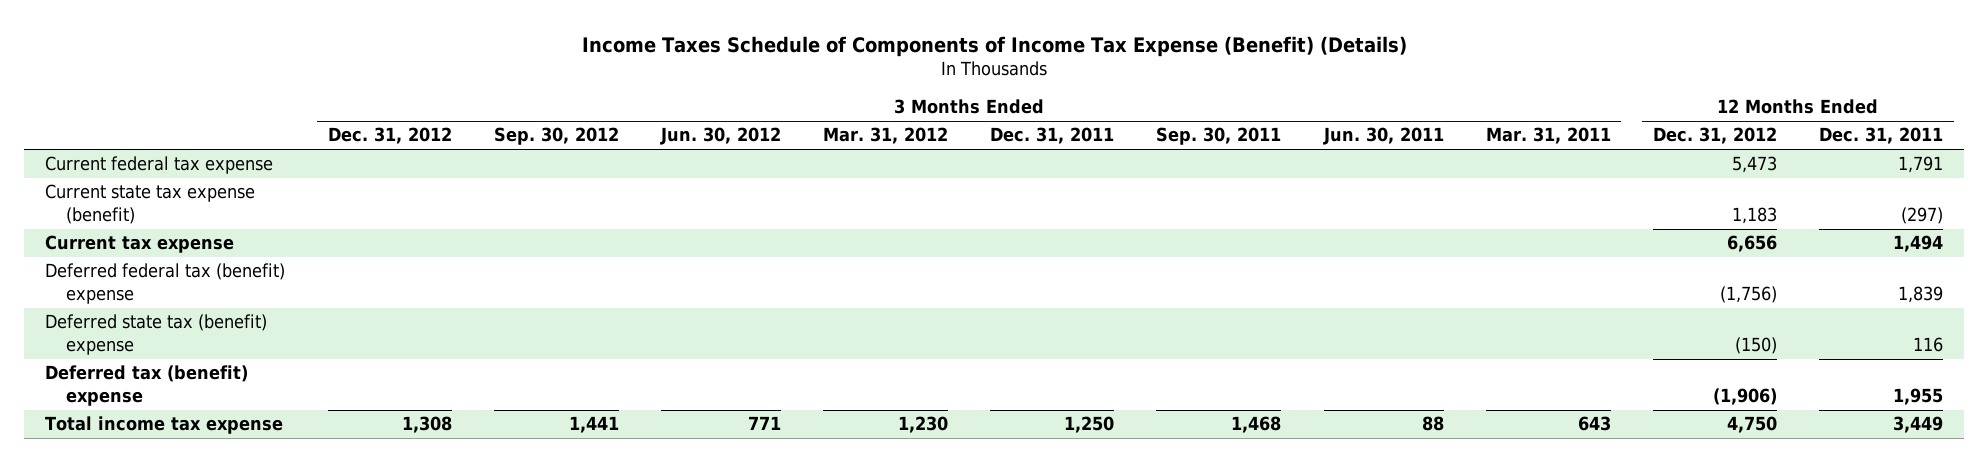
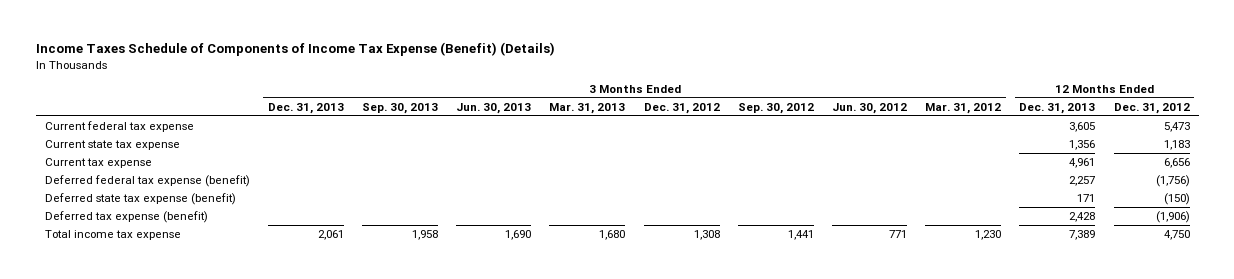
[990,127,1115,145] Dec. 31, 2011 -> none
[1156,127,1282,146] Sep. 30, 2011 -> none
[1322,127,1444,146] Jun. 30, 2011 -> none
[1485,127,1611,145] Mar. 31, 2011 -> none
[1818,127,1943,145] Dec. 31, 2011 -> none
none -> [267,102,344,114] Dec. 31, 2013
none -> [362,102,439,114] Sep. 30, 2013
none -> [456,102,532,114] Jun. 30, 2013
none -> [549,102,626,114] Mar. 31, 2013
none -> [1019,102,1096,114] Dec. 31, 2013
[45,184,256,225] Current state tax expense (benefit) -> [44,139,180,150] Current state tax expense
[45,263,286,305] Deferred federal tax (benefit) expense -> [44,174,250,187] Deferred federal tax expense (benefit)
[45,314,268,356] Deferred state tax (benefit) expense -> [44,192,236,205] Deferred state tax expense (benefit)
[45,365,249,407] Deferred tax (benefit) expense -> [44,210,208,223] Deferred tax expense (benefit)

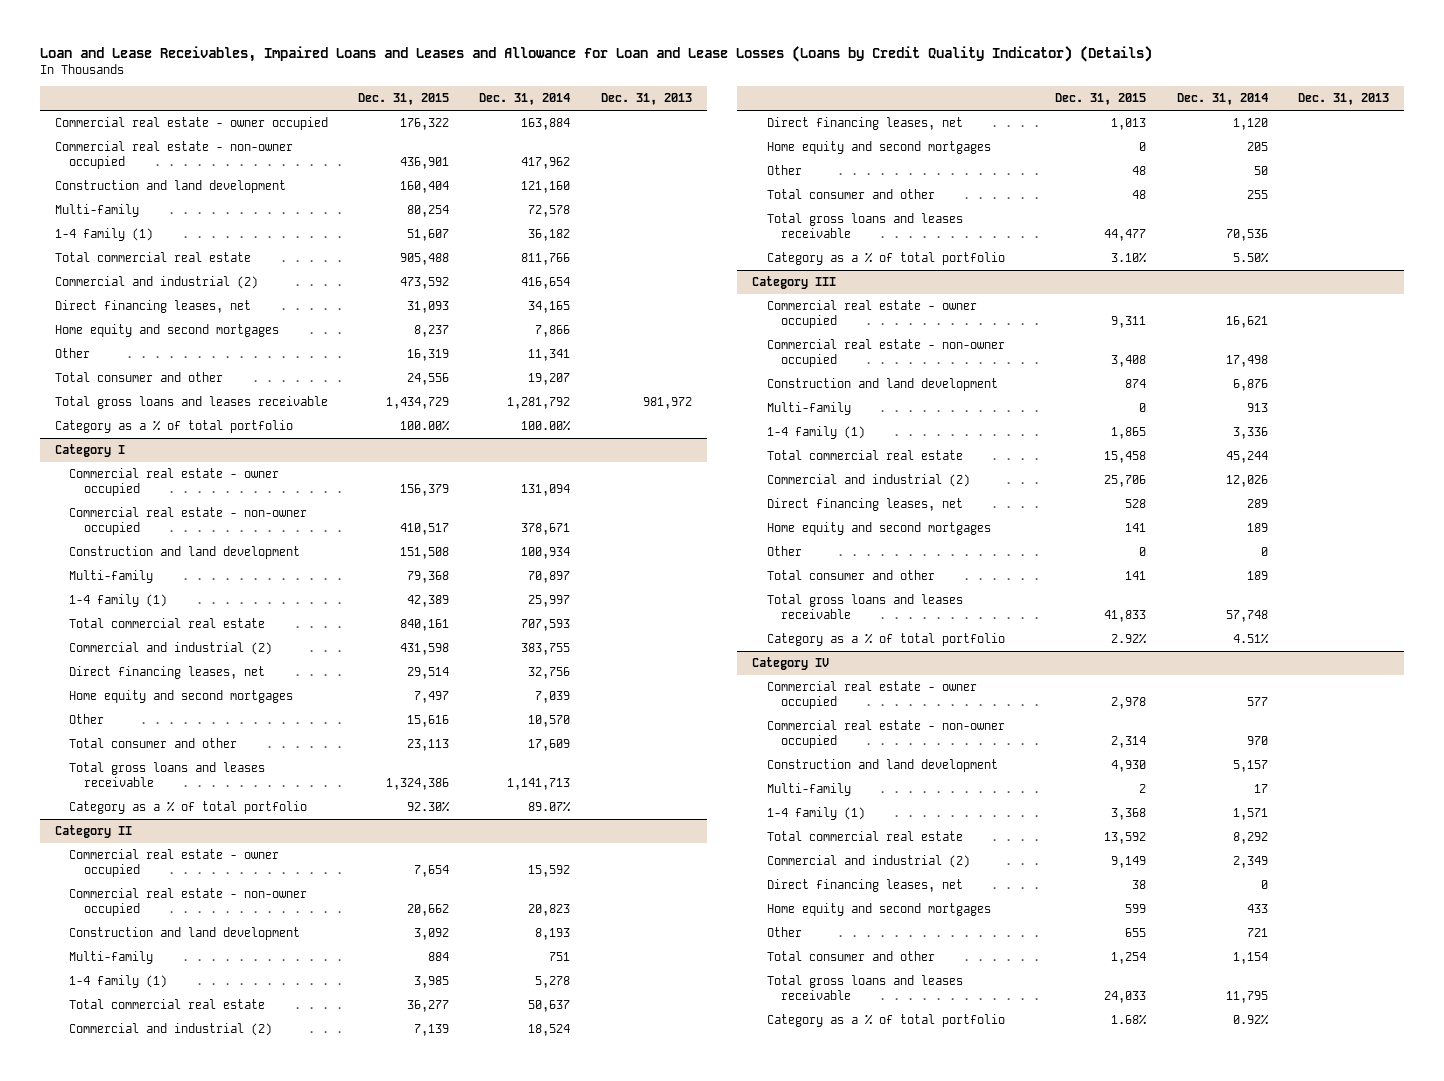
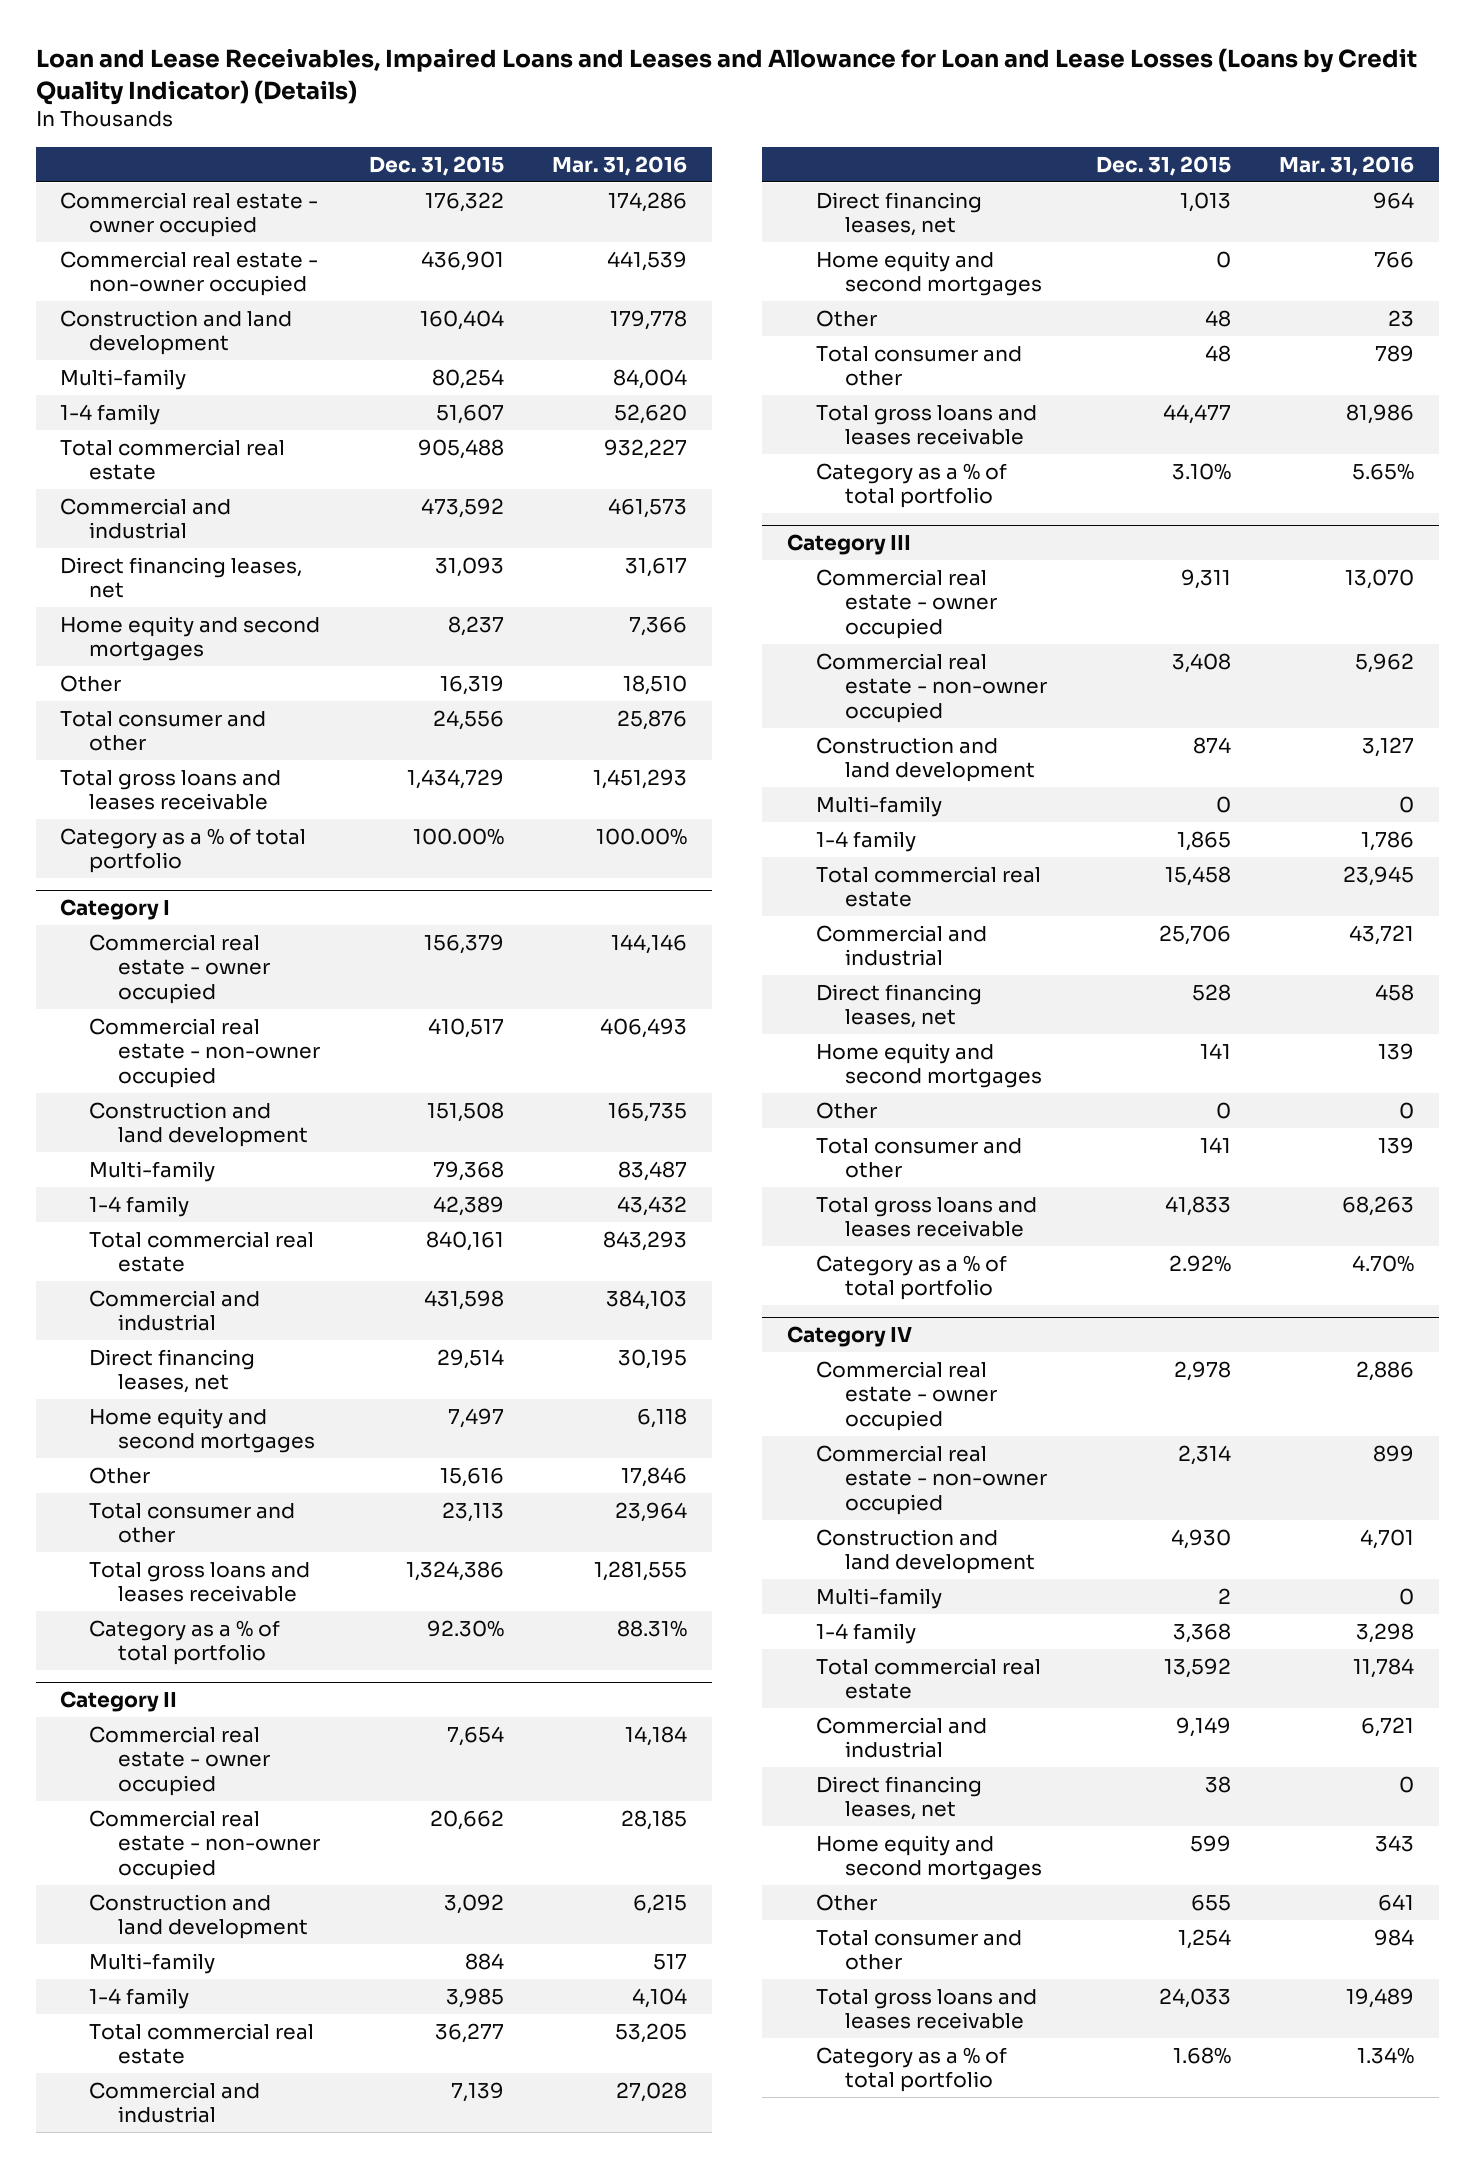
[479,93,571,106] Dec. 31, 2014 -> none
[600,93,692,106] Dec. 31, 2013 -> none
none -> [552,155,688,176] Mar. 31, 2016
[54,228,153,242] 1-4 family (1) -> [59,403,160,425] 1-4 family
[54,276,258,290] Commercial and industrial (2) -> [59,497,231,540] Commercial and industrial
[69,594,168,608] 1-4 family (1) -> [88,1195,189,1217] 1-4 family
[69,642,273,656] Commercial and industrial (2) -> [88,1289,260,1332] Commercial and industrial
[69,975,168,989] 1-4 family (1) -> [88,1987,189,2009] 1-4 family
[69,1023,273,1037] Commercial and industrial (2) -> [88,2081,260,2124] Commercial and industrial
[766,426,865,440] 1-4 family (1) -> [815,830,916,852] 1-4 family
[766,474,970,488] Commercial and industrial (2) -> [815,924,987,967] Commercial and industrial
[766,807,865,821] 1-4 family (1) -> [815,1622,916,1644] 1-4 family
[766,855,970,869] Commercial and industrial (2) -> [815,1716,987,1759] Commercial and industrial

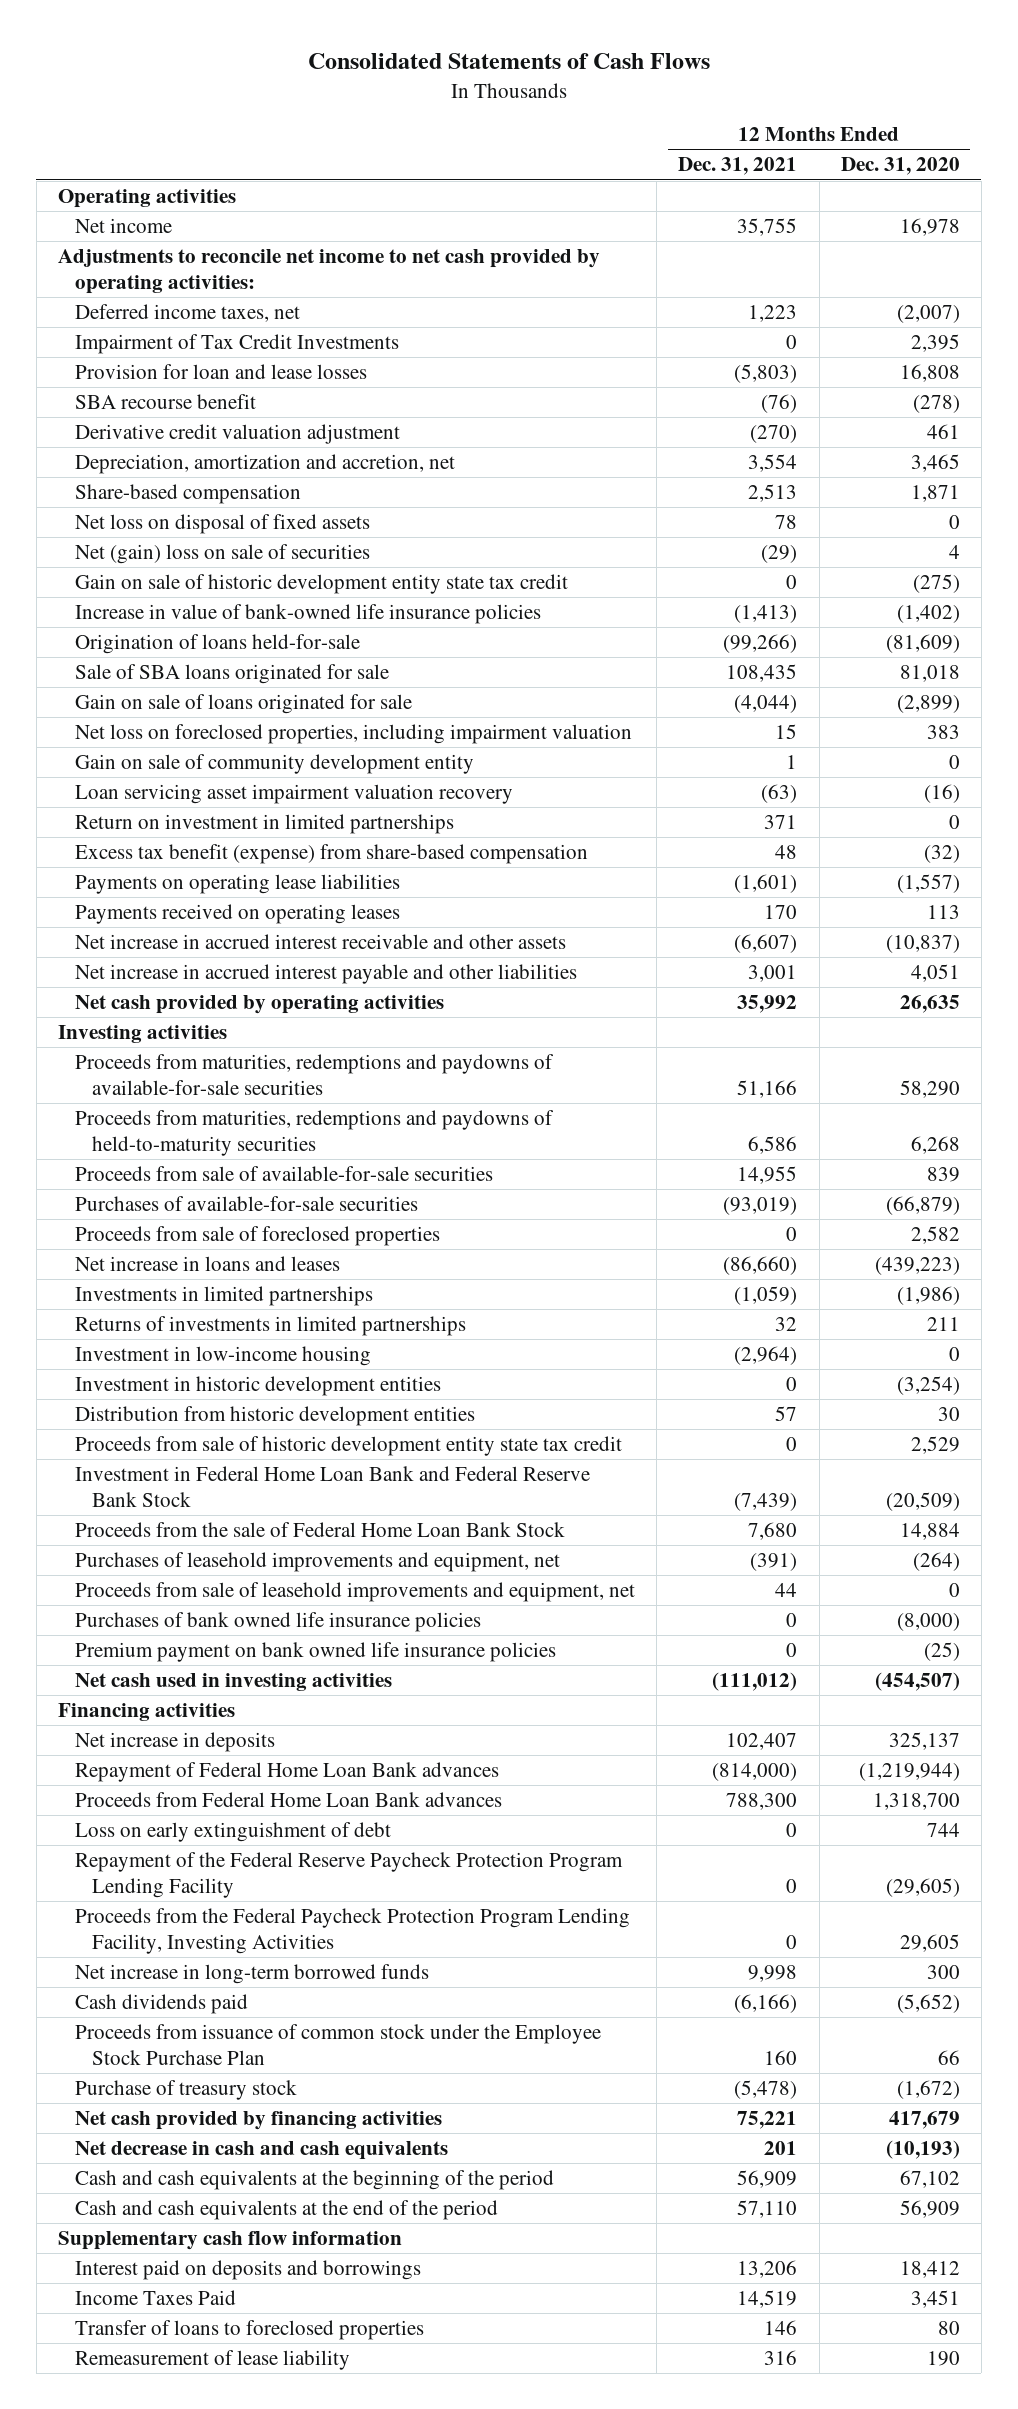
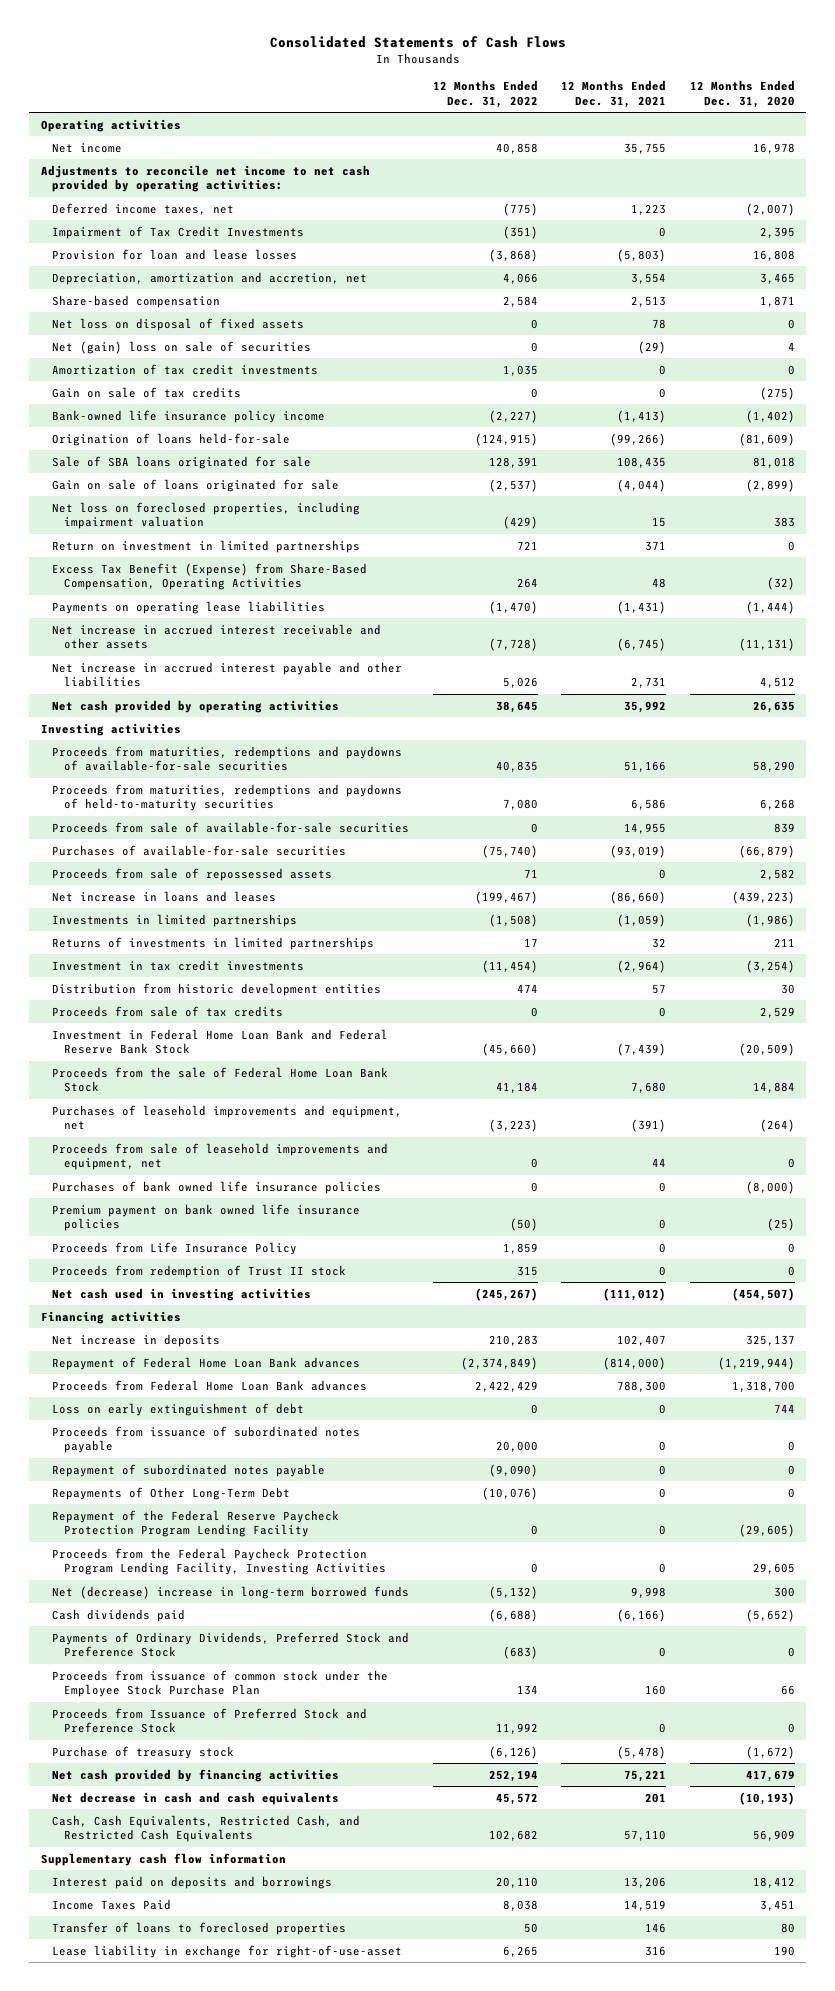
none -> [432,79,538,108] 12 Months Ended Dec. 31, 2022
[75,394,257,410] SBA recourse benefit -> none
[75,424,401,445] Derivative credit valuation adjustment -> none
none -> [52,363,319,375] Amortization of tax credit investments
[75,574,569,595] Gain on sale of historic development entity state tax credit -> [52,386,242,398] Gain on sale of tax credits
[75,604,542,625] Increase in value of bank-owned life insurance policies -> [52,409,326,423] Bank-owned life insurance policy income
[75,754,475,775] Gain on sale of community development entity -> none
[75,784,514,805] Loan servicing asset impairment valuation recovery -> none
[75,904,401,925] Payments received on operating leases -> none
[75,844,589,865] Excess tax benefit (expense) from share-based compensation -> [52,562,368,591] Excess Tax Benefit (Expense) from Share-Based Compensation, Operating Activities
[734,874,798,894] (1,601) -> [617,600,667,614] (1,431)
[896,874,960,894] (1,557) -> [745,600,795,614] (1,444)
[734,934,798,954] (6,607) -> [617,638,667,652] (6,745)
[885,935,960,954] (10,837) -> [738,638,795,652] (11,131)
[748,965,798,983] 3,001 -> [631,677,667,689] 2,731
[910,964,960,983] 4,051 -> [759,677,795,689] 4,512
[75,1226,441,1247] Proceeds from sale of foreclosed properties -> [52,867,333,881] Proceeds from sale of repossessed assets
[75,1346,372,1367] Investment in low-income housing -> none
[75,1376,442,1397] Investment in historic development entities -> none
none -> [52,959,305,971] Investment in tax credit investments
[75,1436,623,1457] Proceeds from sale of historic development entity state tax credit -> [52,1005,284,1017] Proceeds from sale of tax credits
none -> [52,1241,298,1255] Proceeds from Life Insurance Policy
none -> [52,1264,347,1278] Proceeds from redemption of Trust II stock
none -> [52,1425,361,1454] Proceeds from issuance of subordinated notes payable
none -> [52,1463,326,1477] Repayment of subordinated notes payable
none -> [52,1486,291,1500] Repayments of Other Long-Term Debt
[75,1964,430,1985] Net increase in long-term borrowed funds -> [52,1585,410,1599] Net (decrease) increase in long-term borrowed funds
none -> [52,1631,410,1658] Payments of Ordinary Dividends, Preferred Stock and Preference Stock
none -> [52,1707,368,1734] Proceeds from Issuance of Preferred Stock and Preference Stock
[75,2170,555,2191] Cash and cash equivalents at the beginning of the period -> none
[75,2200,499,2221] Cash and cash equivalents at the end of the period -> [52,1814,361,1843] Cash, Cash Equivalents, Restricted Cash, and Restricted Cash Equivalents
[75,2350,351,2371] Remeasurement of lease liability -> [52,1944,403,1958] Lease liability in exchange for right-of-use-asset

